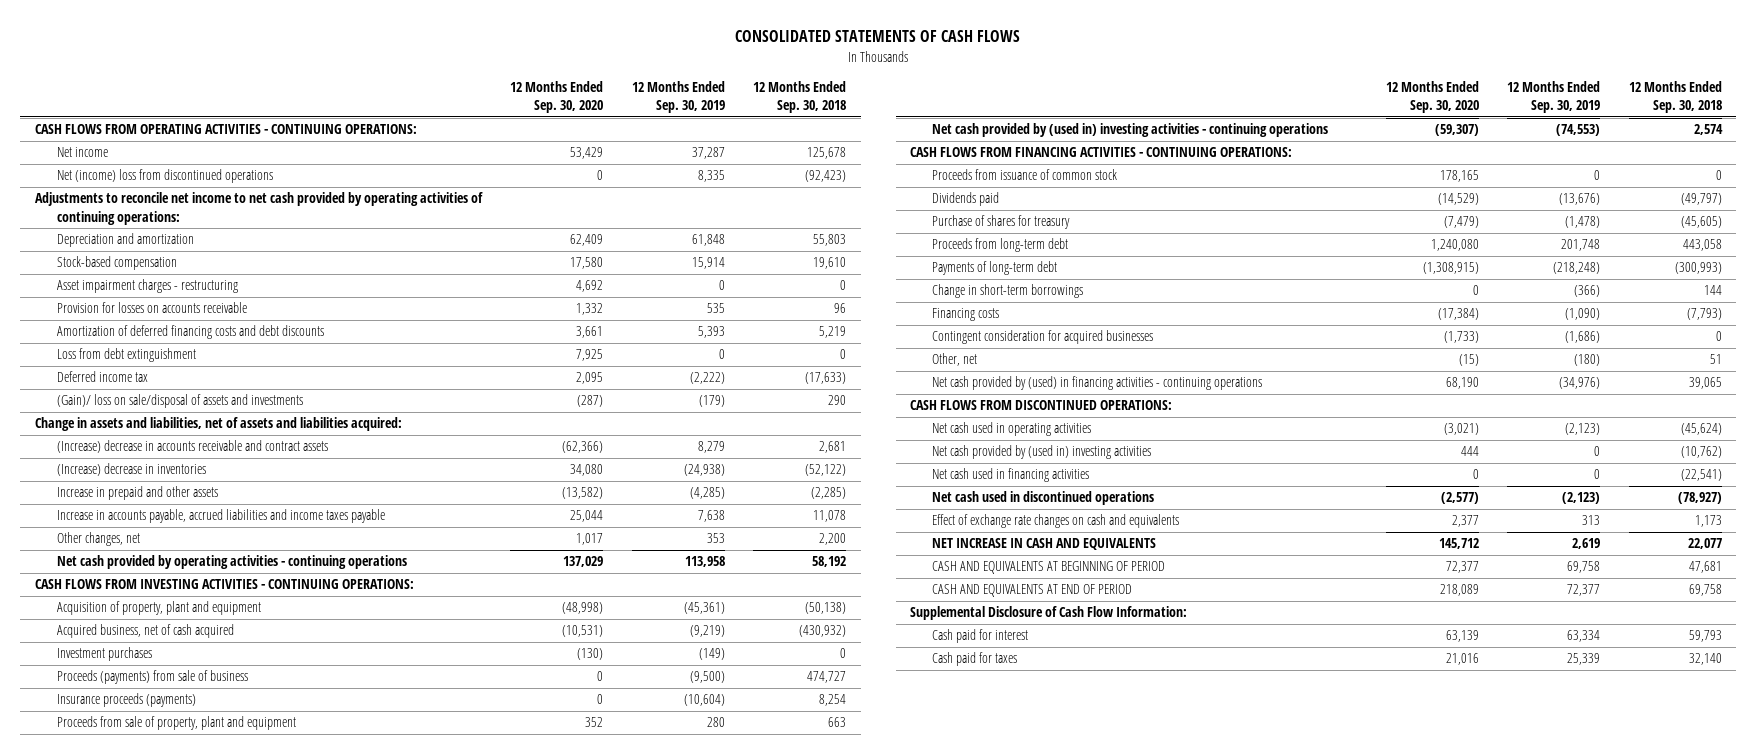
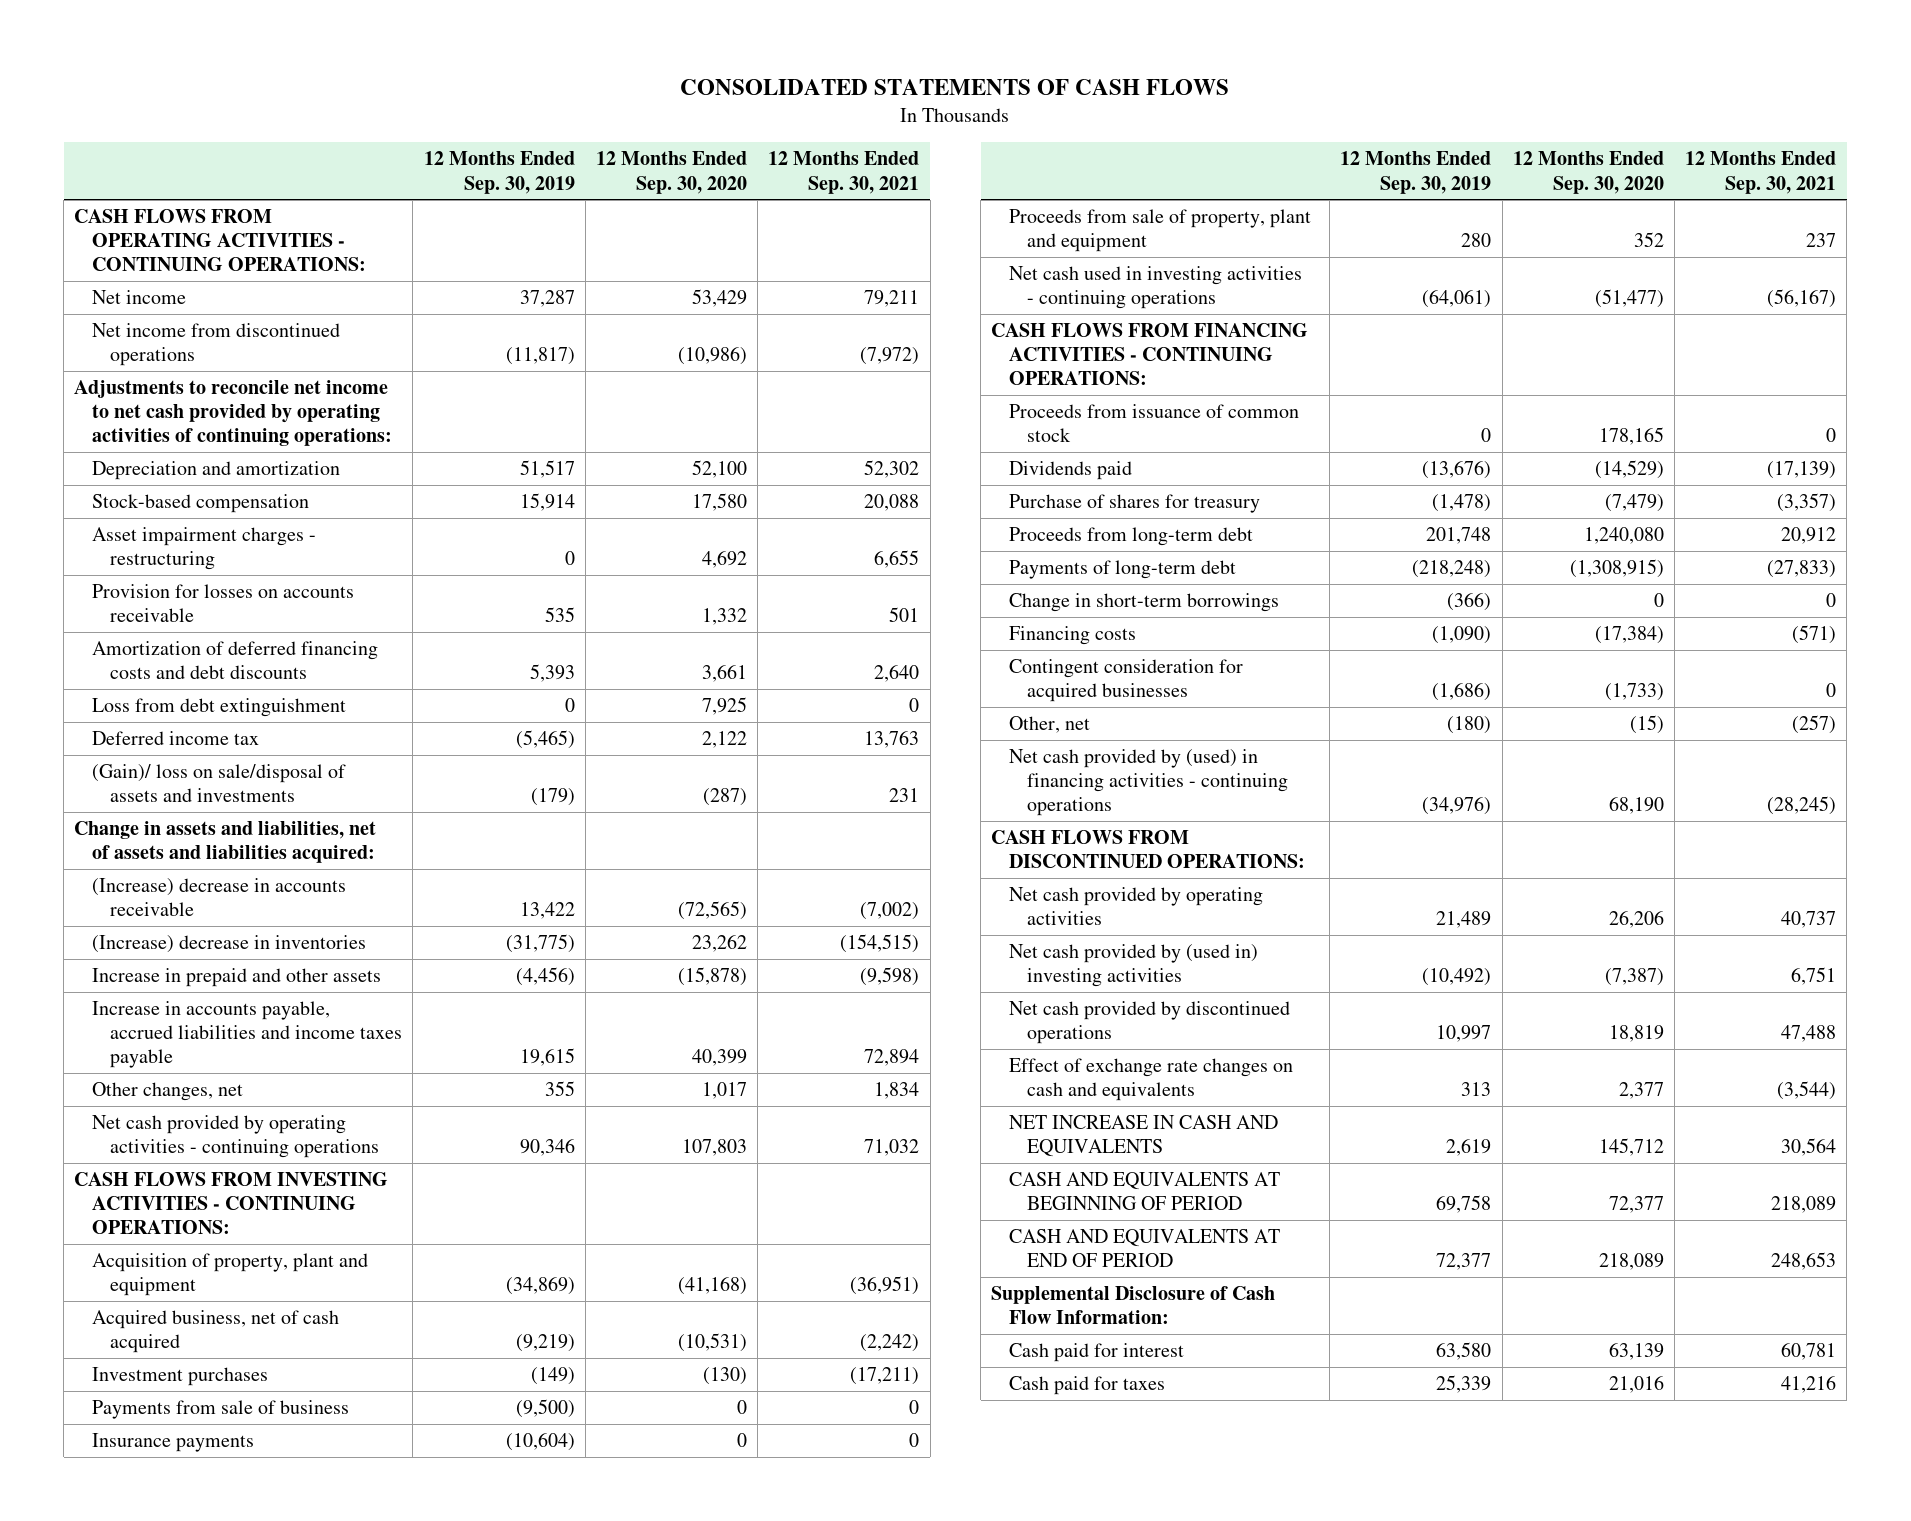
[753,80,847,114] 12 Months Ended Sep. 30, 2018 -> none
none -> [768,151,920,194] 12 Months Ended Sep. 30, 2021
[57,169,274,184] Net (income) loss from discontinued operations -> [92,322,341,367] Net income from discontinued operations
[597,170,604,181] 0 -> [677,346,747,366] (10,986)
[697,170,725,183] 8,335 -> [505,347,575,366] (11,817)
[570,234,604,247] 62,409 -> [691,459,747,478] 52,100
[691,234,725,247] 61,848 -> [519,459,575,478] 51,517
[576,372,604,385] 2,095 -> [701,730,747,748] 2,122
[689,372,725,385] (2,222) -> [515,729,575,749] (5,465)
[57,440,329,454] (Increase) decrease in accounts receivable and contract assets -> [92,877,347,917] (Increase) decrease in accounts receivable
[562,441,604,454] (62,366) -> [677,901,747,921] (72,565)
[697,441,725,454] 8,279 -> [519,902,575,920] 13,422
[570,464,604,477] 34,080 -> [691,933,747,952] 23,262
[683,464,725,477] (24,938) -> [505,933,575,953] (31,775)
[562,487,604,500] (13,582) -> [677,966,747,986] (15,878)
[689,487,725,500] (4,285) -> [515,966,575,986] (4,456)
[570,510,604,523] 25,044 -> [691,1049,747,1067] 40,399
[697,510,725,523] 7,638 -> [519,1048,575,1067] 19,615
[706,533,725,544] 353 -> [544,1080,575,1096] 355
[563,556,604,568] 137,029 -> [681,1139,747,1157] 107,803
[684,556,725,568] 113,958 -> [519,1138,575,1157] 90,346
[562,602,604,615] (48,998) -> [677,1276,747,1296] (41,168)
[683,602,725,615] (45,361) -> [505,1276,575,1296] (34,869)
[57,670,249,685] Proceeds (payments) from sale of business -> [92,1399,350,1419] Payments from sale of business
[57,693,197,708] Insurance proceeds (payments) -> [92,1432,255,1452] Insurance payments
[932,123,1329,138] Net cash provided by (used in) investing activities - continuing operations -> [1009,265,1303,310] Net cash used in investing activities - continuing operations
[1434,124,1479,137] (59,307) -> [1594,289,1664,309] (51,477)
[1556,124,1601,137] (74,553) -> [1422,289,1492,309] (64,061)
[932,468,1090,483] Net cash used in financing activities -> none
[932,422,1092,437] Net cash used in operating activities -> [1009,886,1264,926] Net cash provided by operating activities
[1443,423,1479,436] (3,021) -> [1608,910,1664,929] 26,206
[1565,423,1601,436] (2,123) -> [1436,911,1492,929] 21,489
[1460,446,1479,457] 444 -> [1604,968,1664,987] (7,387)
[1594,446,1601,457] 0 -> [1422,968,1492,987] (10,492)
[932,491,1155,506] Net cash used in discontinued operations -> [1009,1000,1291,1045] Net cash provided by discontinued operations
[1440,492,1479,505] (2,577) -> [1608,1025,1664,1043] 18,819
[1562,492,1601,505] (2,123) -> [1436,1025,1492,1043] 10,997
[1567,630,1601,643] 63,334 -> [1436,1341,1492,1360] 63,580

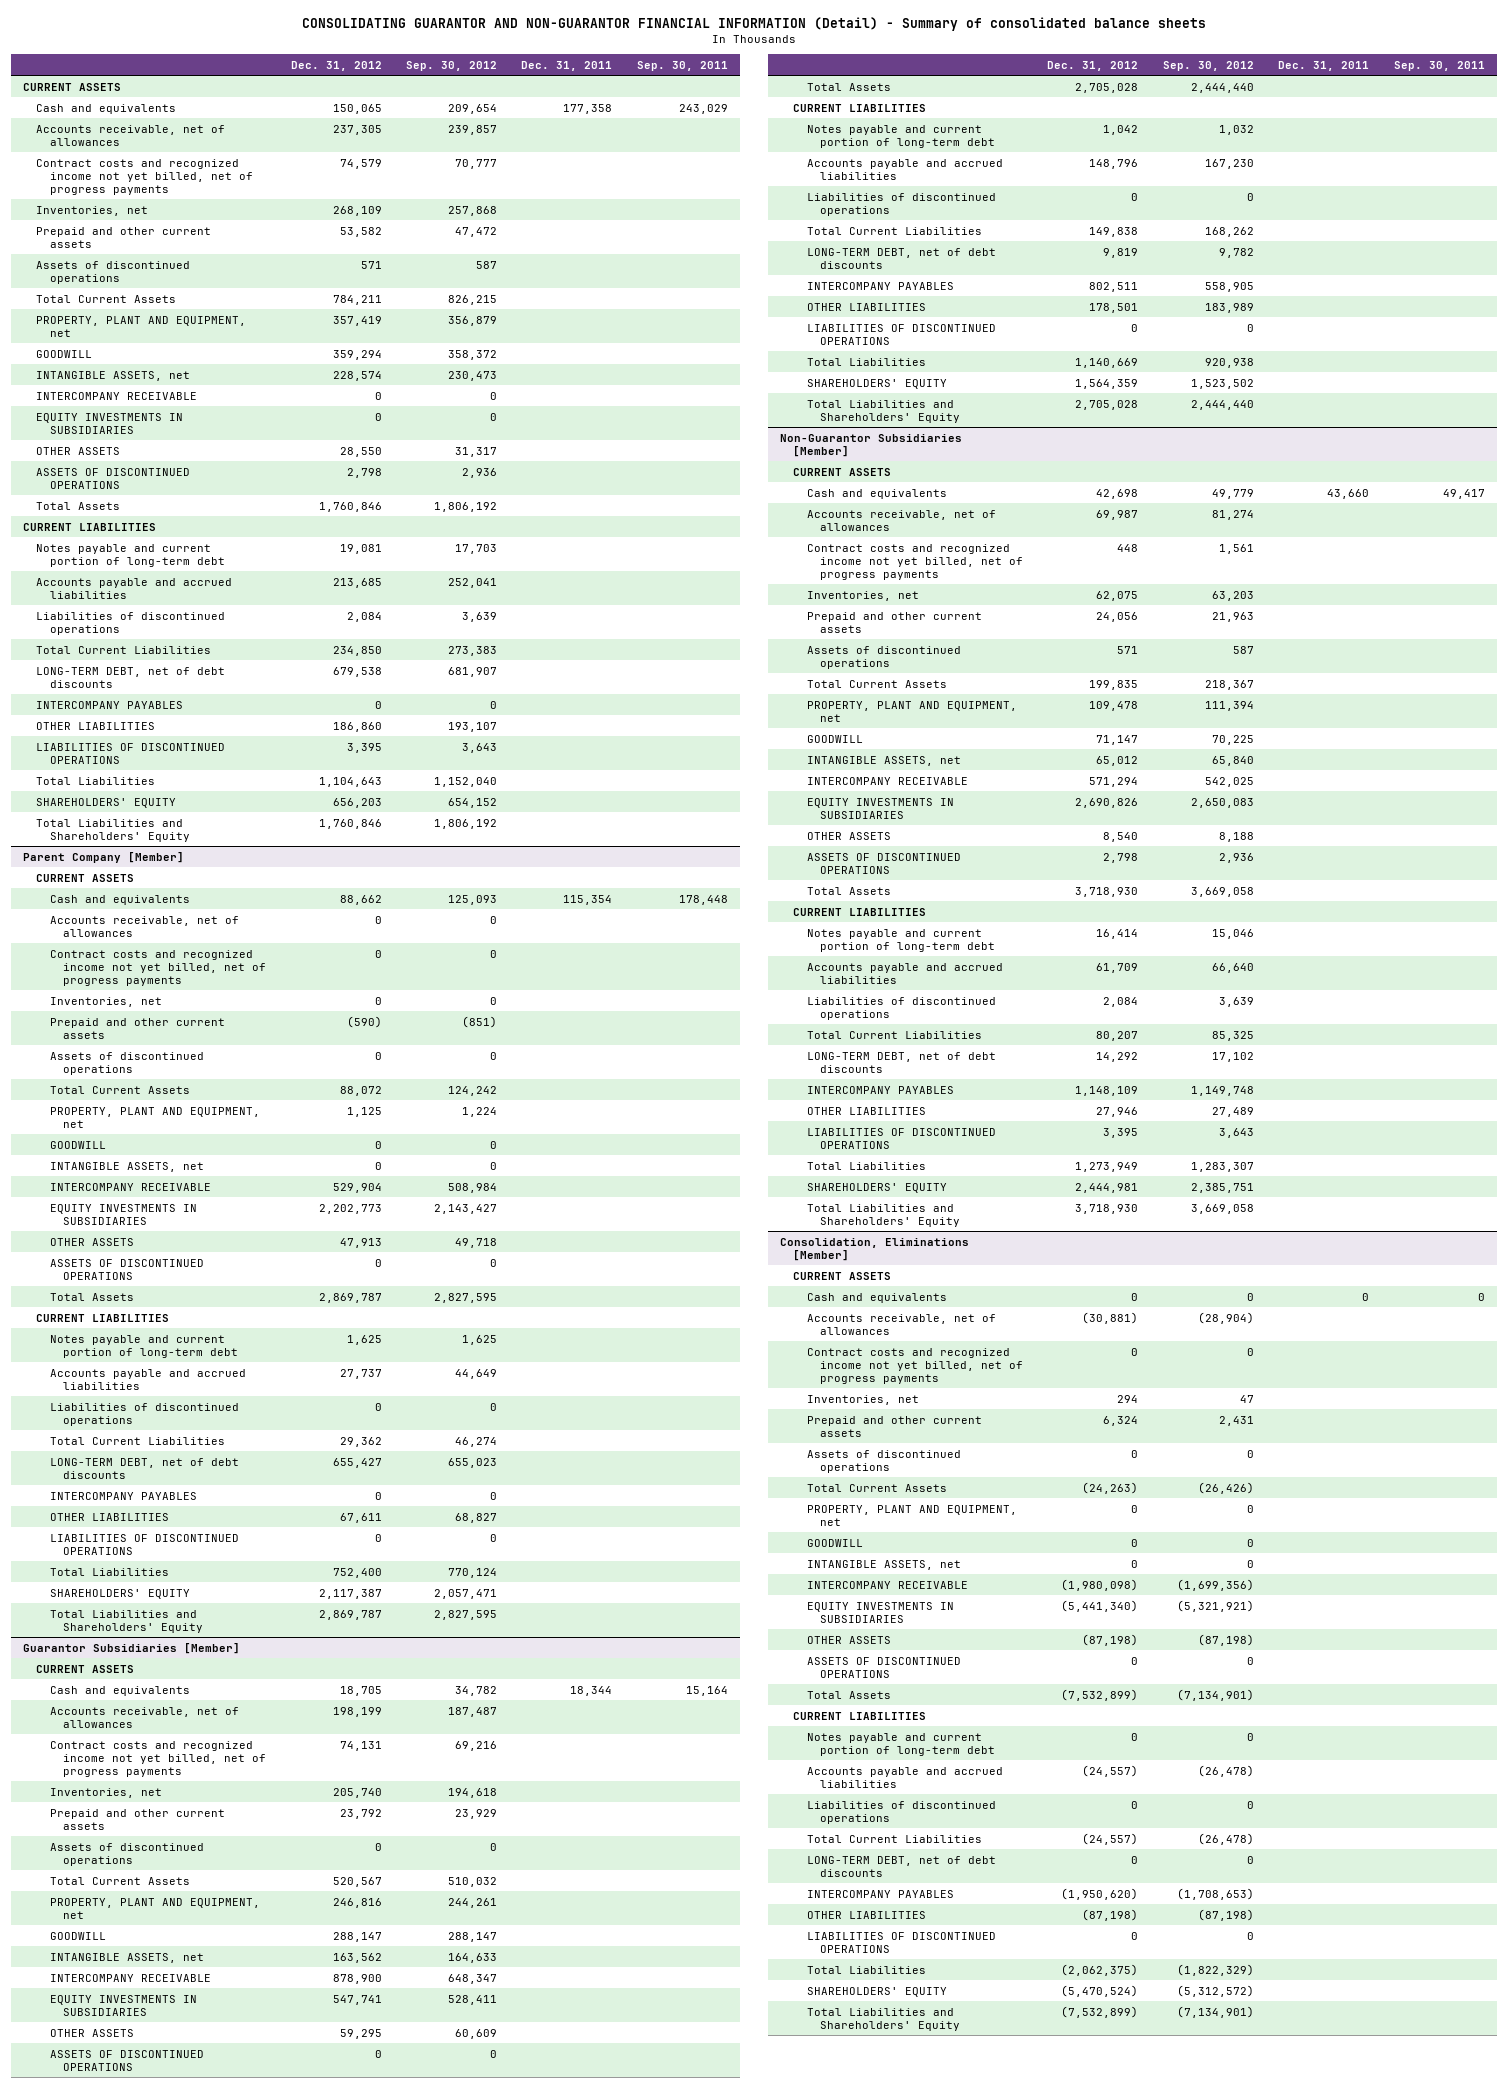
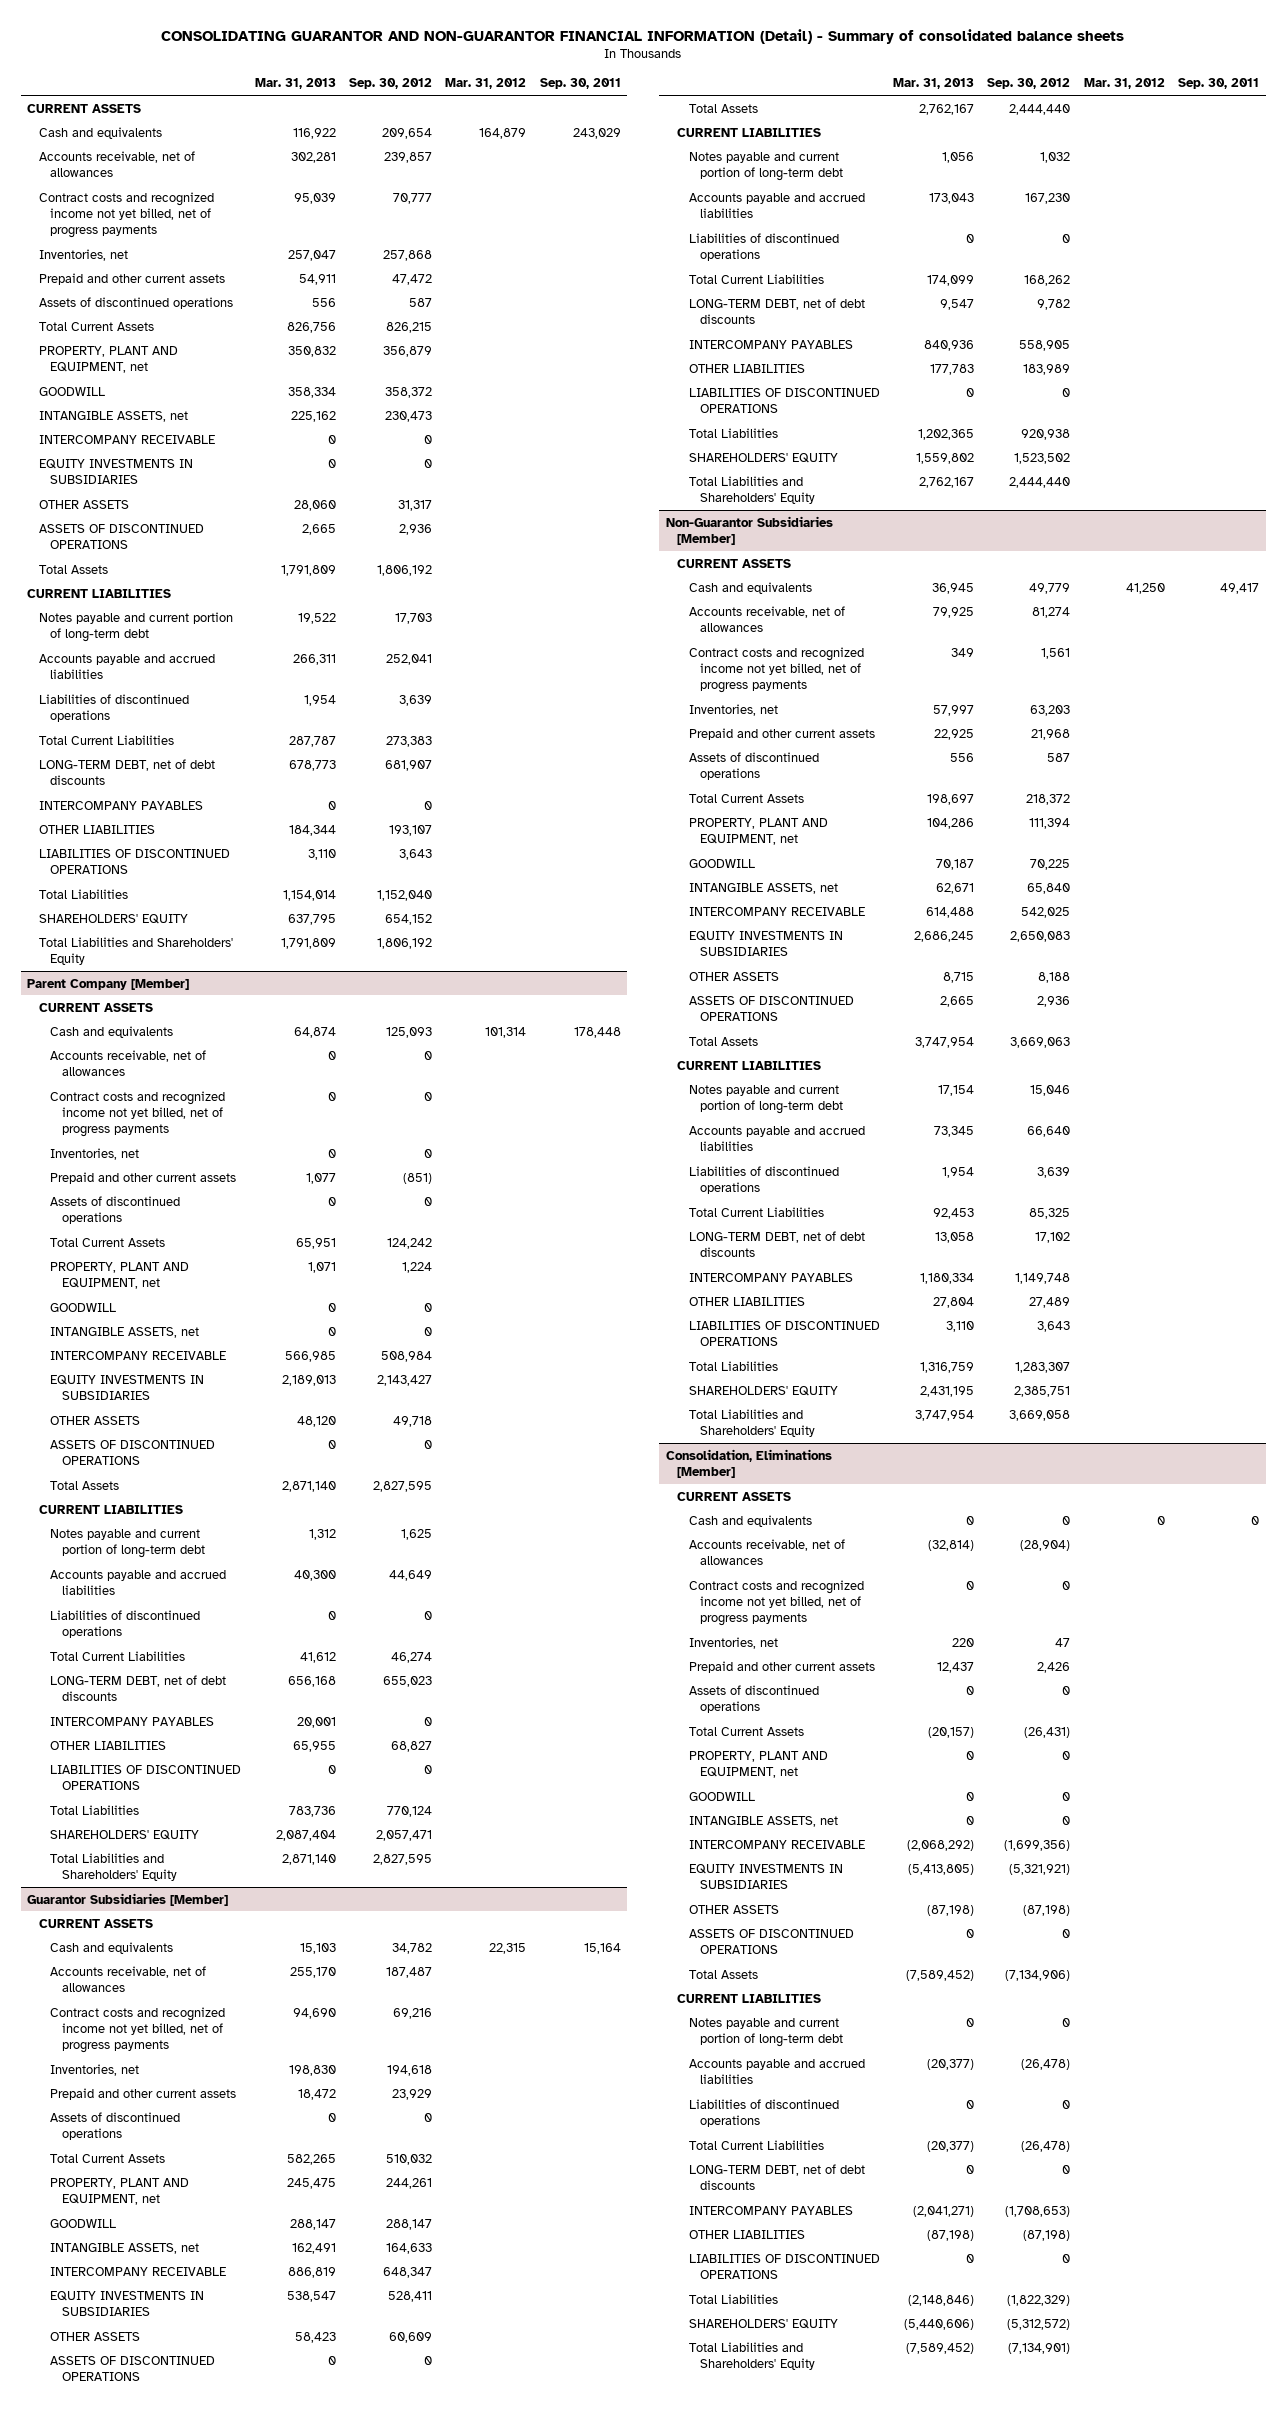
[290,60,382,71] Dec. 31, 2012 -> none
[521,60,613,71] Dec. 31, 2011 -> none
none -> [254,78,336,90] Mar. 31, 2013
none -> [445,78,527,90] Mar. 31, 2012
[1211,611,1254,622] 21,963 -> [1031,728,1071,740] 21,968
[1204,679,1254,690] 218,367 -> [1026,793,1071,805] 218,372
[1190,886,1254,897] 3,669,058 -> [1010,1036,1071,1048] 3,669,063
[1218,1415,1254,1426] 2,431 -> [1037,1661,1071,1673] 2,426
[1197,1481,1254,1494] (26,426) -> [1024,1726,1071,1738] (26,431)
[1176,1688,1254,1701] (7,134,901) -> [1005,1969,1071,1981] (7,134,906)

